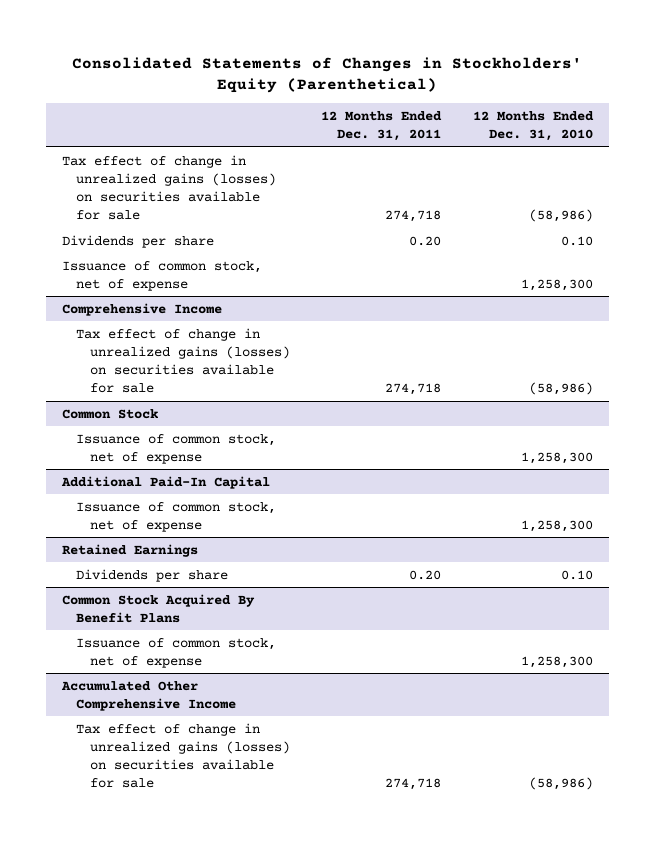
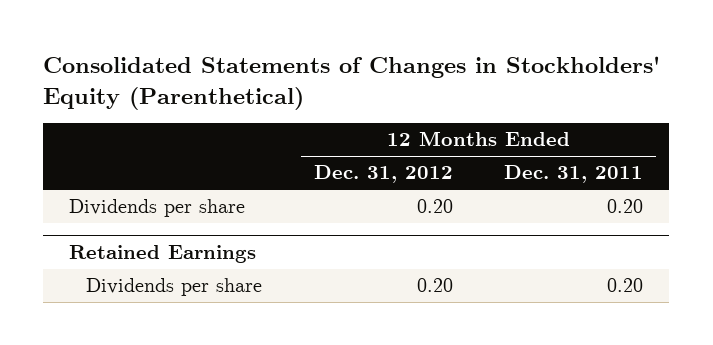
[473,110,595,142] 12 Months Ended Dec. 31, 2010 -> none
none -> [313,165,453,184] Dec. 31, 2012
[61,154,276,221] Tax effect of change in unrealized gains (losses) on securities available for sale -> none
[61,260,262,291] Issuance of common stock, net of expense -> none
[61,302,222,316] Comprehensive Income -> none
[75,327,290,394] Tax effect of change in unrealized gains (losses) on securities available for sale -> none
[61,408,158,419] Common Stock -> none
[75,433,276,464] Issuance of common stock, net of expense -> none
[60,475,270,489] Additional Paid-In Capital -> none
[75,501,276,532] Issuance of common stock, net of expense -> none
[61,593,255,623] Common Stock Acquired By Benefit Plans -> none
[75,637,276,668] Issuance of common stock, net of expense -> none
[60,680,236,711] Accumulated Other Comprehensive Income -> none
[75,722,290,789] Tax effect of change in unrealized gains (losses) on securities available for sale -> none

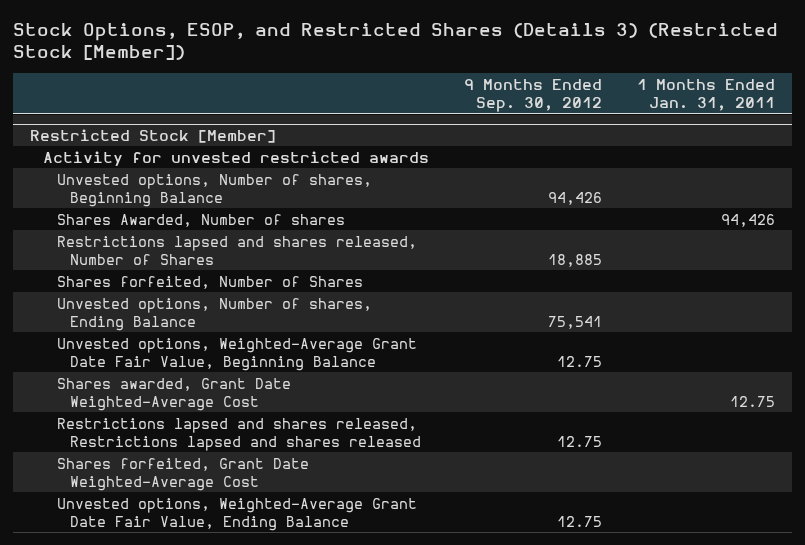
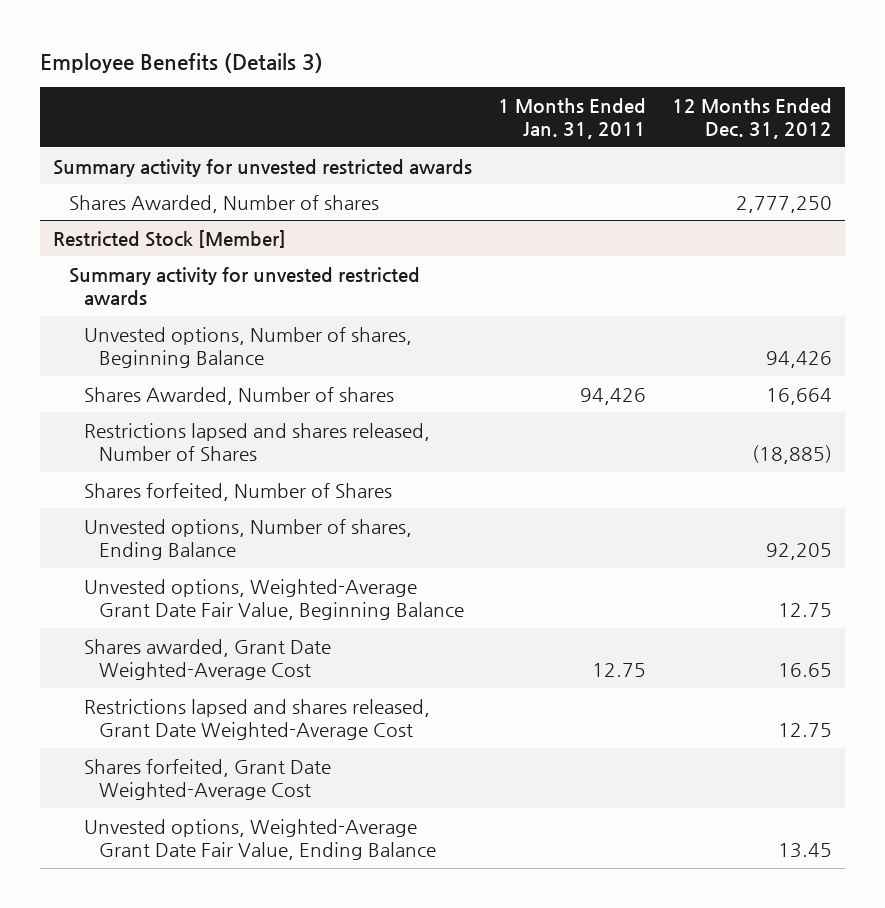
[12,22,778,61] Stock Options, ESOP, and Restricted Shares (Details 3) (Restricted Stock [Member]) -> [40,52,324,73] Employee Benefits (Details 3)
[464,78,603,113] 9 Months Ended Sep. 30, 2012 -> none
none -> [671,97,832,140] 12 Months Ended Dec. 31, 2012
none -> [53,158,473,177] Summary activity for unvested restricted awards
none -> [68,194,379,213] Shares Awarded, Number of shares
[43,150,430,166] Activity for unvested restricted awards -> [68,266,420,306] Summary activity for unvested restricted awards
[56,417,421,451] Restrictions lapsed and shares released, Restrictions lapsed and shares released -> [83,698,430,741] Restrictions lapsed and shares released, Grant Date Weighted-Average Cost

